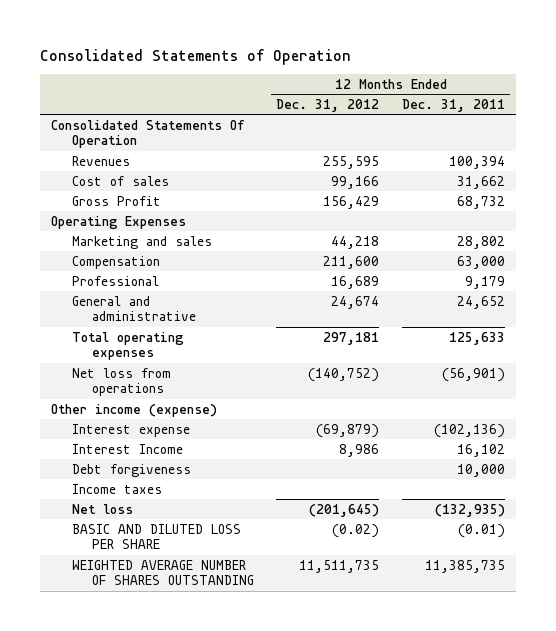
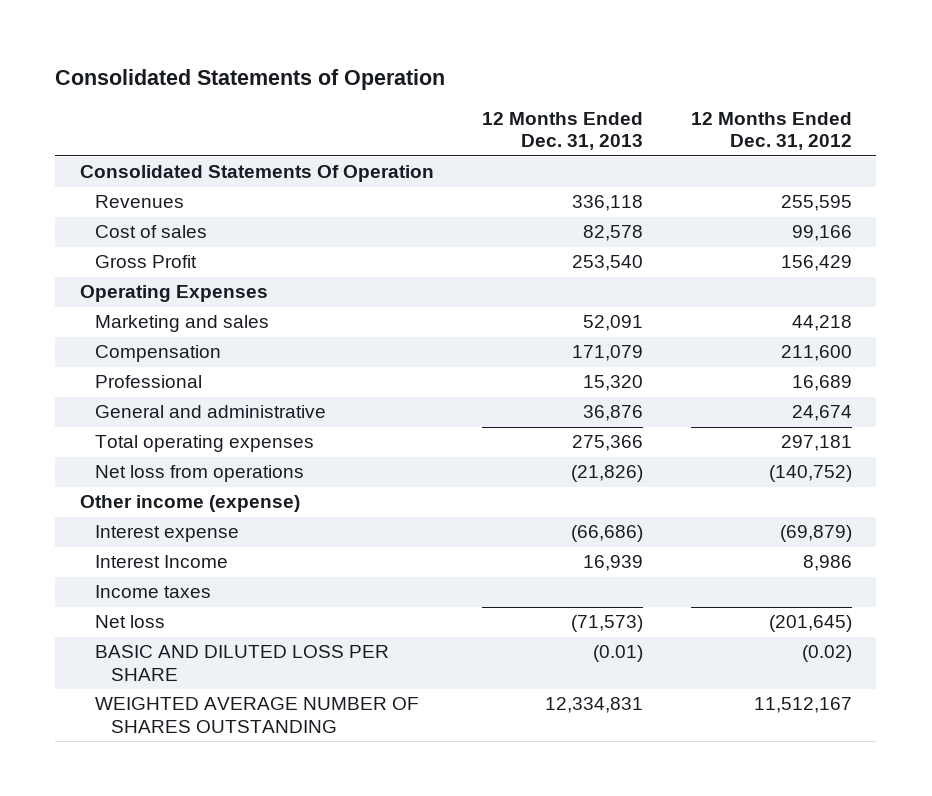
[401,98,505,112] Dec. 31, 2011 -> none
none -> [481,111,643,151] 12 Months Ended Dec. 31, 2013
[71,463,191,477] Debt forgiveness -> none
[299,559,380,573] 11,511,735 -> [754,697,853,714] 11,512,167

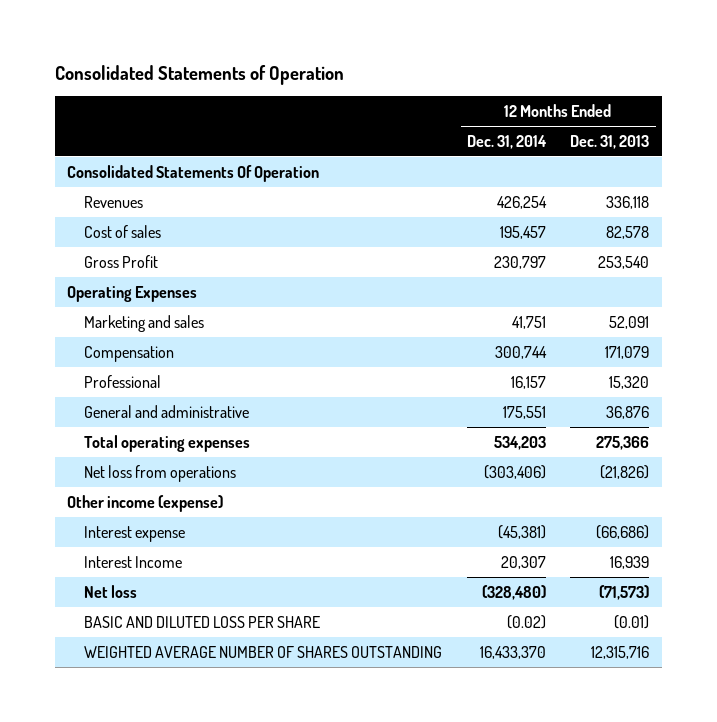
[691,111,853,151] 12 Months Ended Dec. 31, 2012 -> none
none -> [466,134,547,149] Dec. 31, 2014
[95,585,212,599] Income taxes -> none
[544,697,643,714] 12,334,831 -> [591,645,650,659] 12,315,716

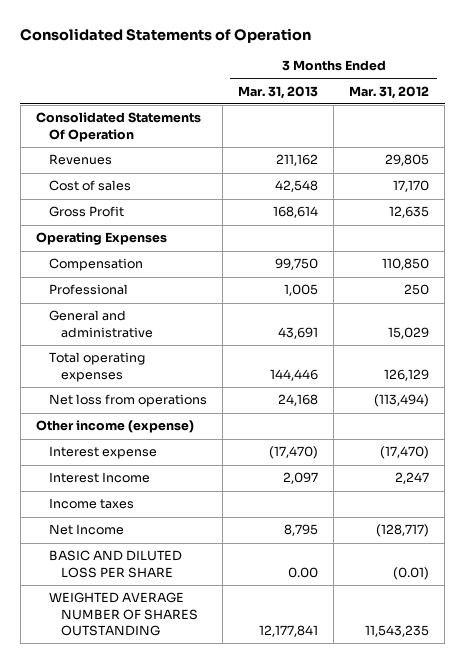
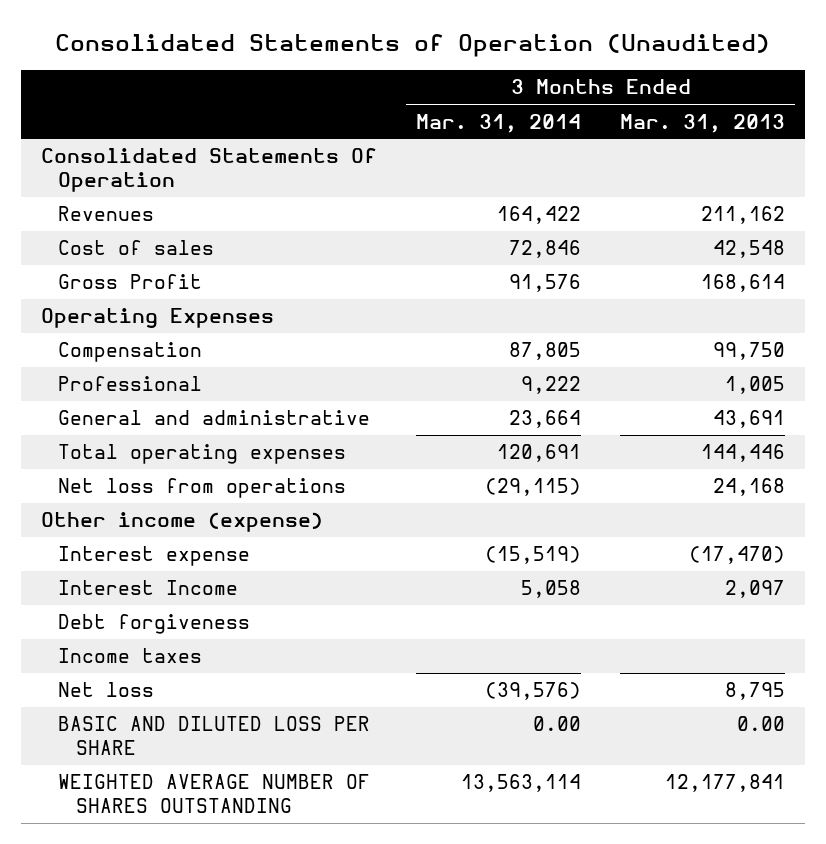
[20,27,312,43] Consolidated Statements of Operation -> [54,33,770,57] Consolidated Statements of Operation (Unaudited)
[349,85,430,99] Mar. 31, 2012 -> none
none -> [415,113,581,133] Mar. 31, 2014
none -> [58,614,251,635] Debt forgiveness
[48,524,124,536] Net Income -> [58,682,155,698] Net loss

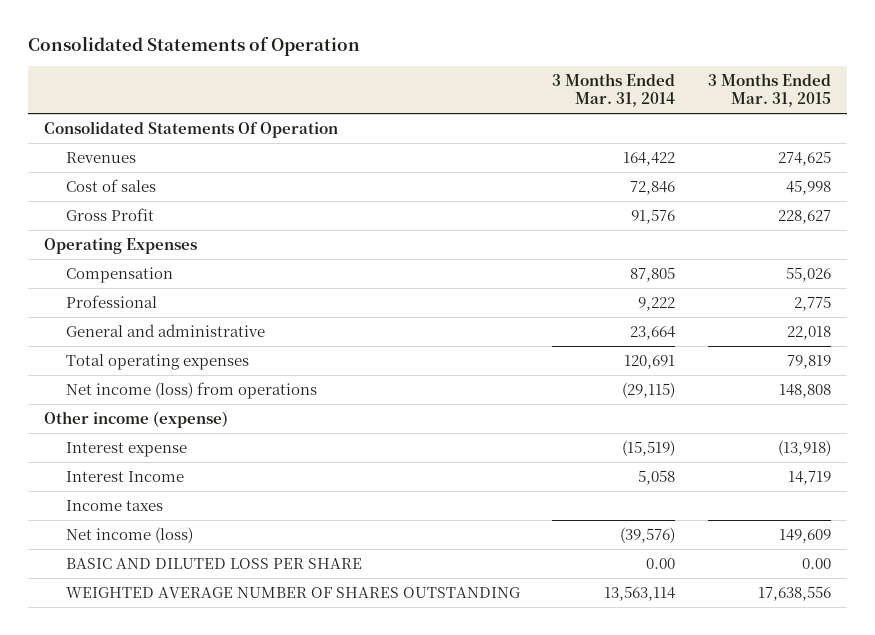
[54,33,770,57] Consolidated Statements of Operation (Unaudited) -> [27,36,360,57] Consolidated Statements of Operation
[620,113,786,133] Mar. 31, 2013 -> none
none -> [707,73,831,108] 3 Months Ended Mar. 31, 2015
[58,478,347,499] Net loss from operations -> [65,381,317,399] Net income (loss) from operations
[58,614,251,635] Debt forgiveness -> none
[58,682,155,698] Net loss -> [65,526,193,543] Net income (loss)

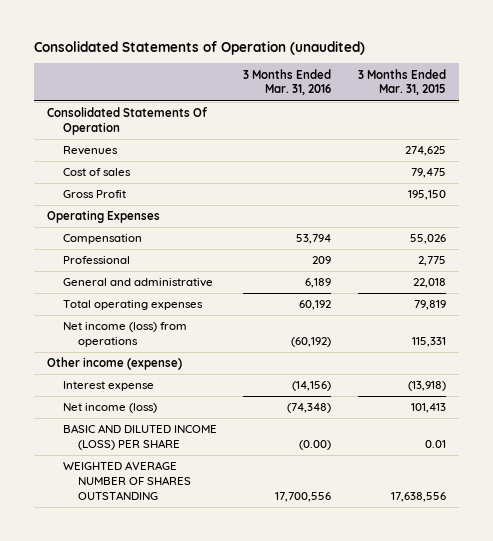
[27,36,360,57] Consolidated Statements of Operation -> [33,40,365,55] Consolidated Statements of Operation (unaudited)
[552,73,676,108] 3 Months Ended Mar. 31, 2014 -> none
none -> [243,68,332,96] 3 Months Ended Mar. 31, 2016
[785,179,831,195] 45,998 -> [410,168,446,179] 79,475
[777,209,831,224] 228,627 -> [407,190,446,201] 195,150
[778,383,831,398] 148,808 -> [411,337,446,348] 115,331
[65,470,184,482] Interest Income -> none
[65,499,163,511] Income taxes -> none
[778,528,831,543] 149,609 -> [410,403,446,414] 101,413
[65,557,362,569] BASIC AND DILUTED LOSS PER SHARE -> [62,424,217,451] BASIC AND DILUTED INCOME (LOSS) PER SHARE
[801,557,831,569] 0.00 -> [424,440,446,449] 0.01

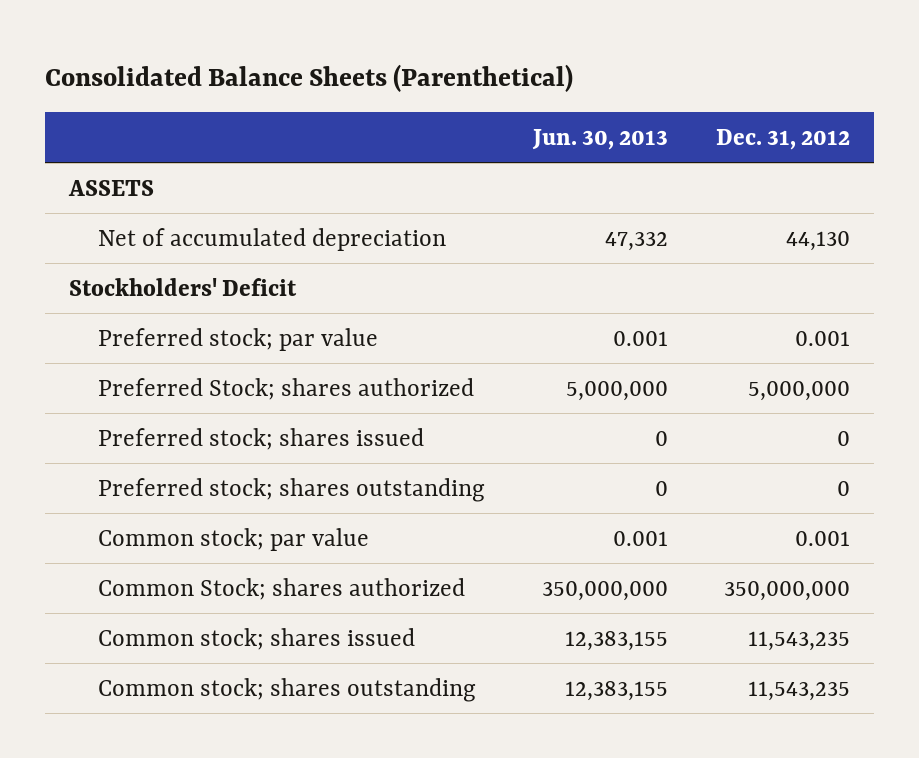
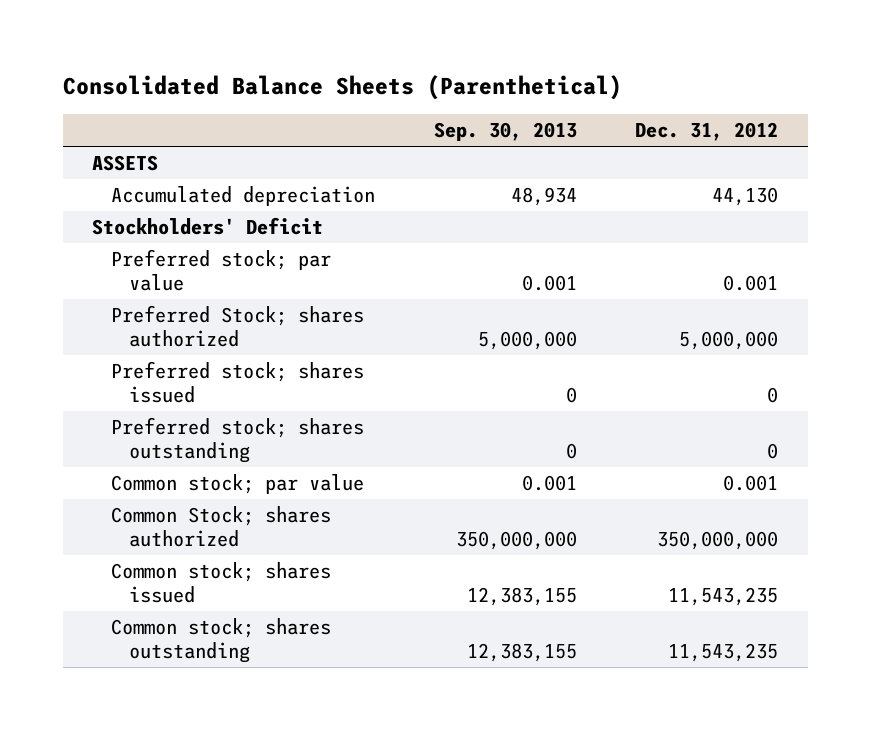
[532,128,669,150] Jun. 30, 2013 -> none
none -> [433,121,577,141] Sep. 30, 2013
[97,227,446,251] Net of accumulated depreciation -> [110,186,375,207] Accumulated depreciation

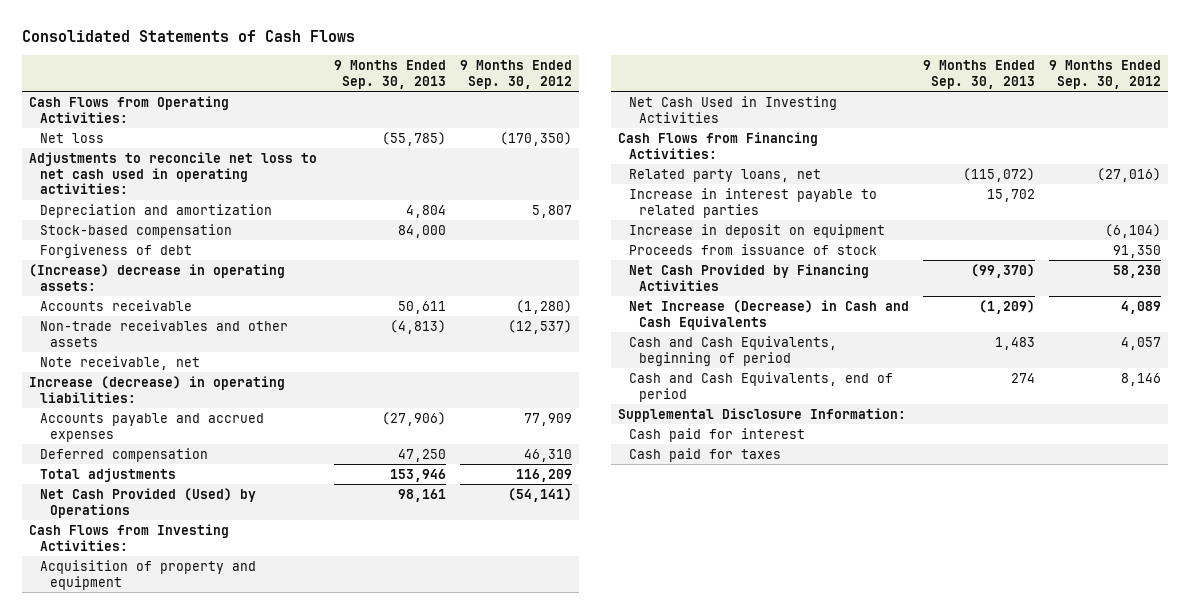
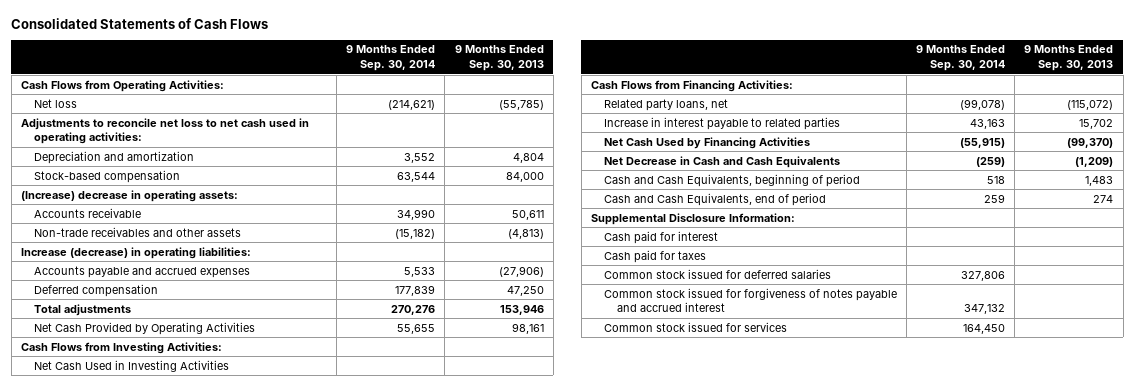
[459,60,572,90] 9 Months Ended Sep. 30, 2012 -> none
none -> [346,45,436,71] 9 Months Ended Sep. 30, 2014
[39,243,192,258] Forgiveness of debt -> none
[39,355,200,370] Note receivable, net -> none
[39,487,256,518] Net Cash Provided (Used) by Operations -> [34,321,256,335] Net Cash Provided by Operating Activities
[39,559,256,590] Acquisition of property and equipment -> none
[628,223,885,238] Increase in deposit on equipment -> none
[628,243,877,255] Proceeds from issuance of stock -> none
[628,263,869,291] Net Cash Provided by Financing Activities -> [603,136,810,149] Net Cash Used by Financing Activities
[628,299,909,330] Net Increase (Decrease) in Cash and Cash Equivalents -> [603,155,840,168] Net Decrease in Cash and Cash Equivalents
none -> [603,268,831,279] Common stock issued for deferred salaries
none -> [603,287,897,313] Common stock issued for forgiveness of notes payable and accrued interest
none -> [603,321,787,332] Common stock issued for services

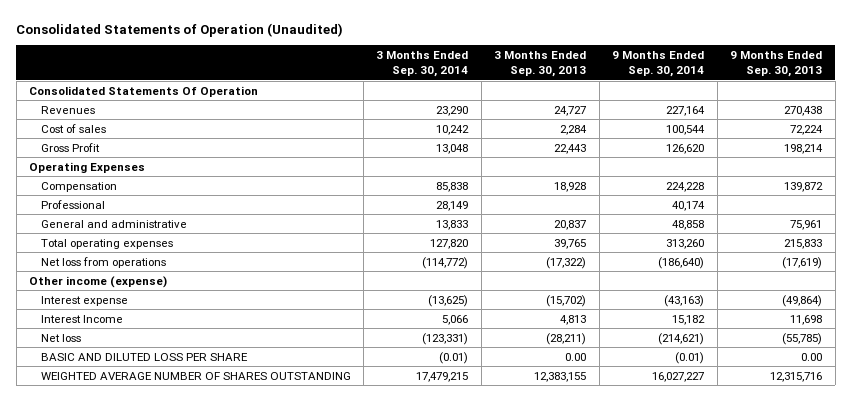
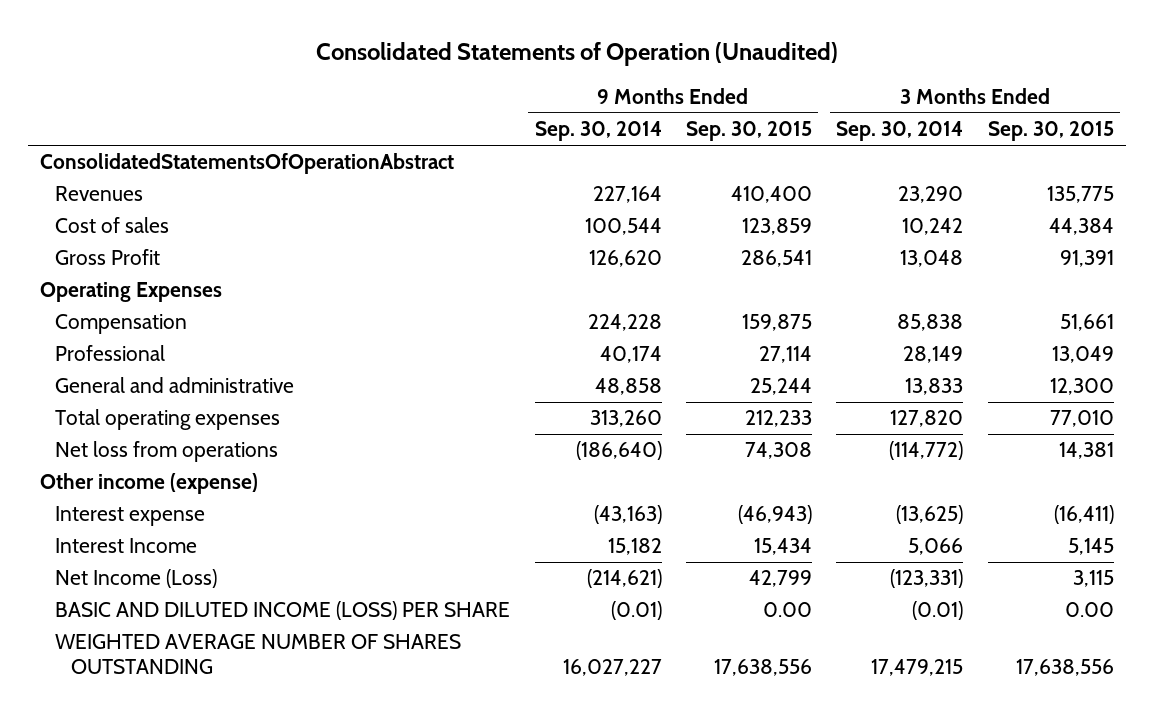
[494,51,587,78] 3 Months Ended Sep. 30, 2013 -> none
[730,51,823,78] 9 Months Ended Sep. 30, 2013 -> none
none -> [685,121,812,142] Sep. 30, 2015
none -> [987,121,1114,142] Sep. 30, 2015
[29,85,259,97] Consolidated Statements Of Operation -> [39,153,454,175] ConsolidatedStatementsOfOperationAbstract
[40,333,81,342] Net loss -> [55,569,218,589] Net Income (Loss)
[40,352,248,361] BASIC AND DILUTED LOSS PER SHARE -> [55,601,511,621] BASIC AND DILUTED INCOME (LOSS) PER SHARE

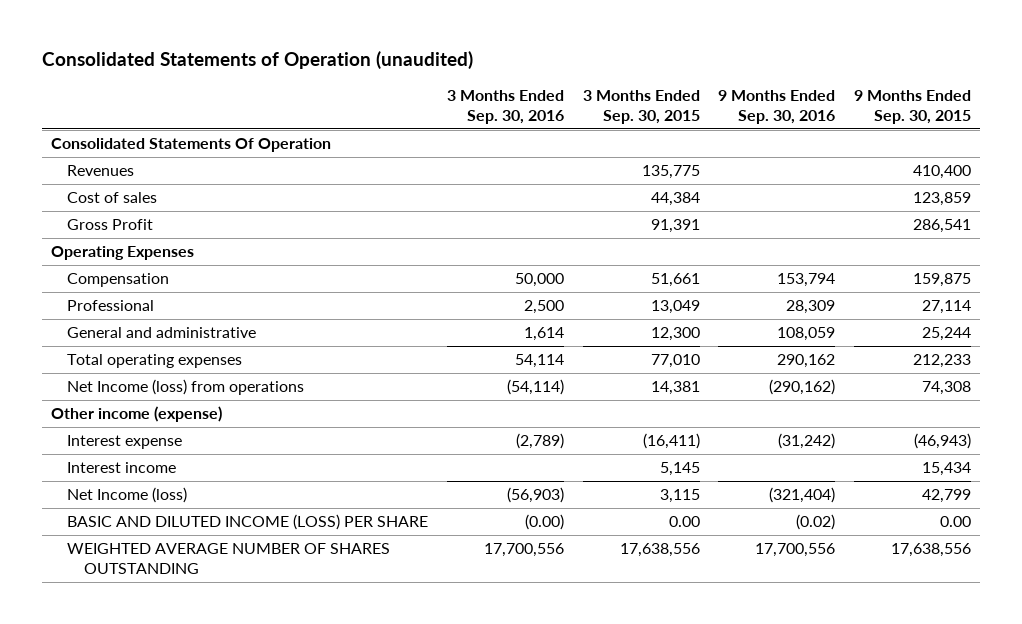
[315,41,838,66] Consolidated Statements of Operation (Unaudited) -> [41,51,473,70] Consolidated Statements of Operation (unaudited)
[534,121,662,142] Sep. 30, 2014 -> none
[836,121,964,142] Sep. 30, 2014 -> none
none -> [447,90,565,125] 3 Months Ended Sep. 30, 2016
none -> [718,90,836,125] 9 Months Ended Sep. 30, 2016
[39,153,454,175] ConsolidatedStatementsOfOperationAbstract -> none
none -> [50,138,331,153] Consolidated Statements Of Operation
[55,441,279,463] Net loss from operations -> [67,379,305,396] Net Income (loss) from operations
[55,538,198,554] Interest Income -> [67,462,177,474] Interest income
[55,569,218,589] Net Income (Loss) -> [67,487,188,504] Net Income (loss)

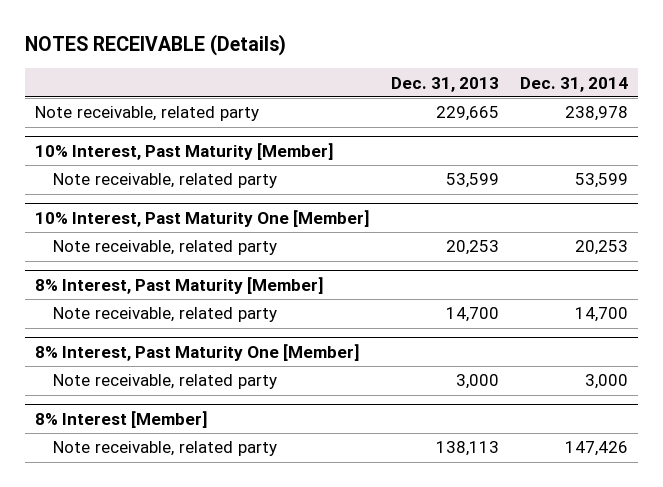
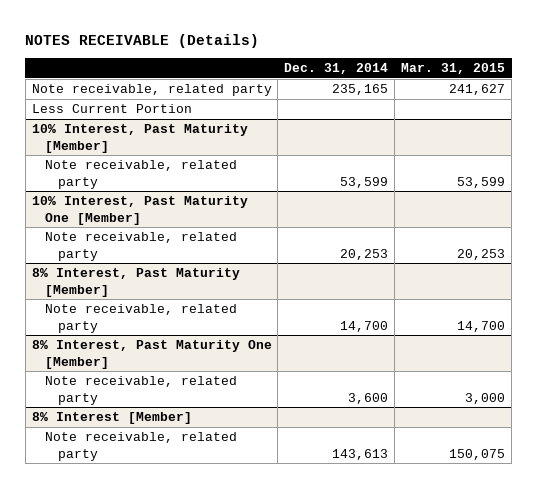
[390,76,499,92] Dec. 31, 2013 -> none
none -> [401,63,506,75] Mar. 31, 2015
[564,106,628,122] 238,978 -> [332,84,389,96] 235,165
none -> [31,104,192,114] Less Current Portion
[584,374,628,390] 3,000 -> [348,392,389,404] 3,600
[564,441,628,457] 147,426 -> [332,448,389,460] 143,613

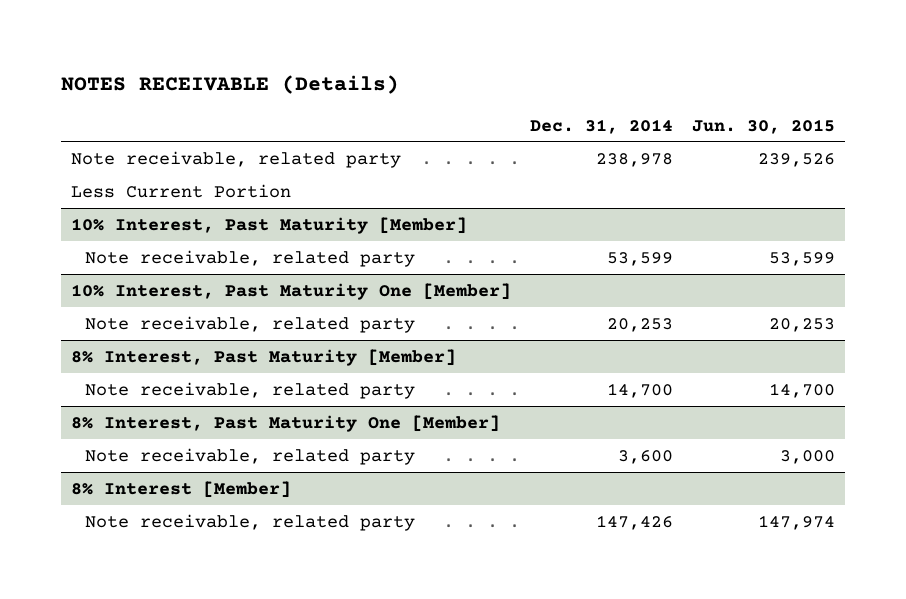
[401,63,506,75] Mar. 31, 2015 -> none
none -> [691,118,835,134] Jun. 30, 2015
[332,84,389,96] 235,165 -> [595,152,673,167] 238,978
[332,448,389,460] 143,613 -> [595,514,673,530] 147,426

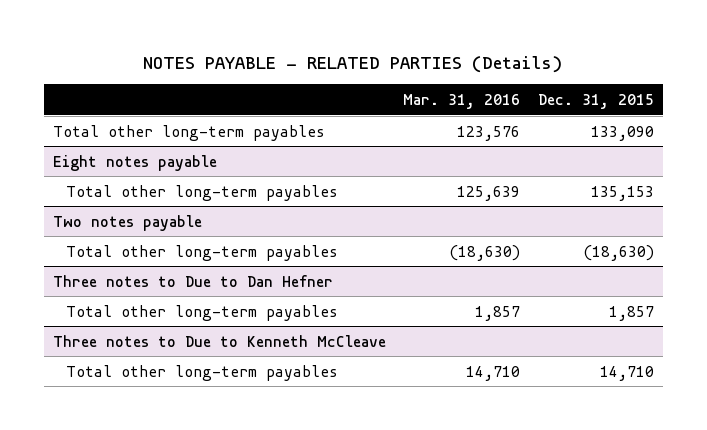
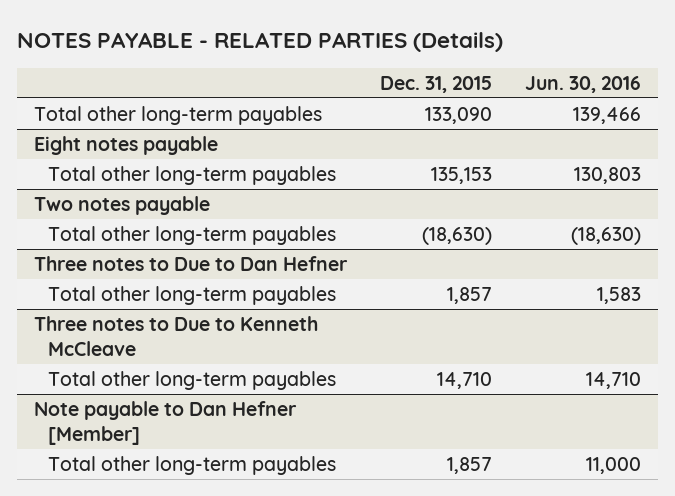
[403,94,521,110] Mar. 31, 2016 -> none
none -> [525,75,642,93] Jun. 30, 2016
none -> [33,401,297,446] Note payable to Dan Hefner [Member]
none -> [47,456,336,476] Total other long-term payables

